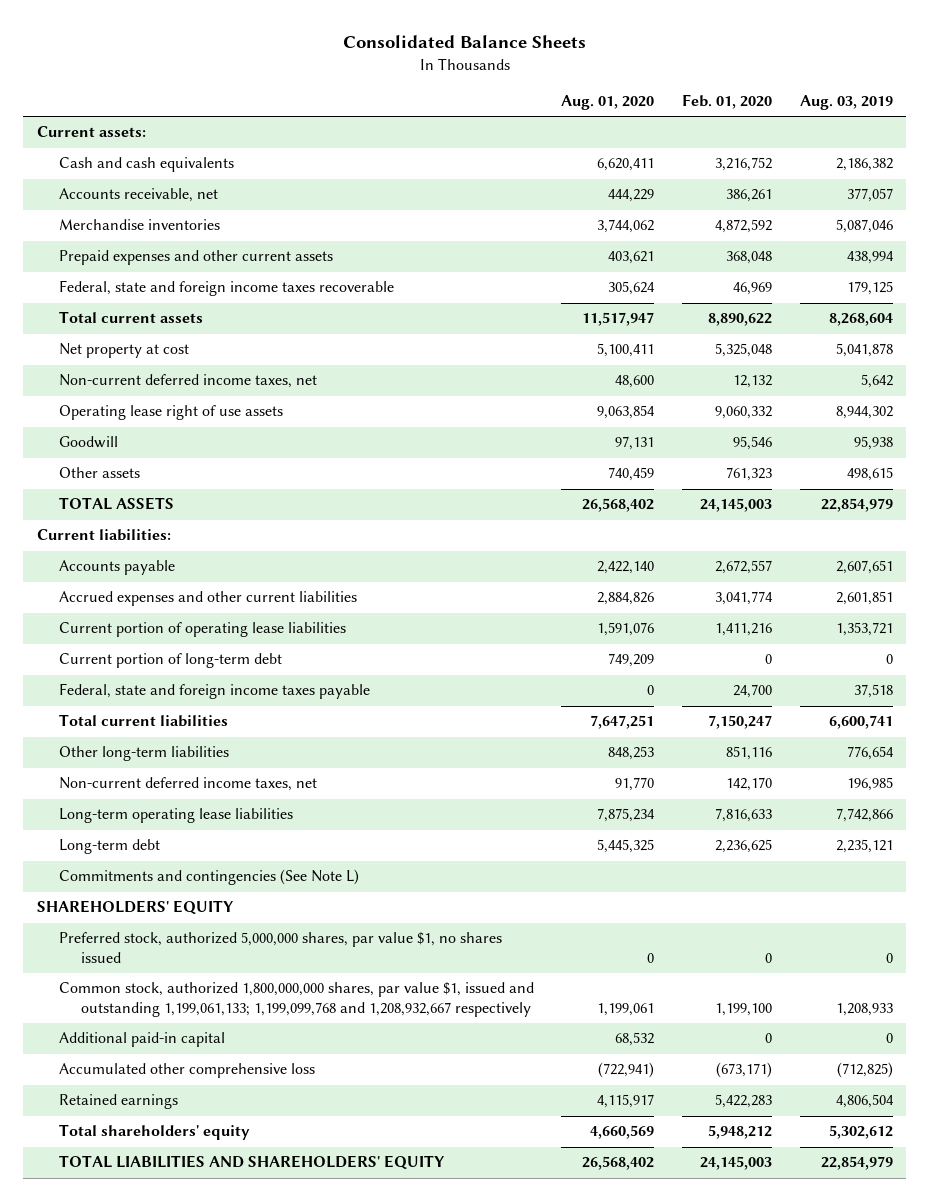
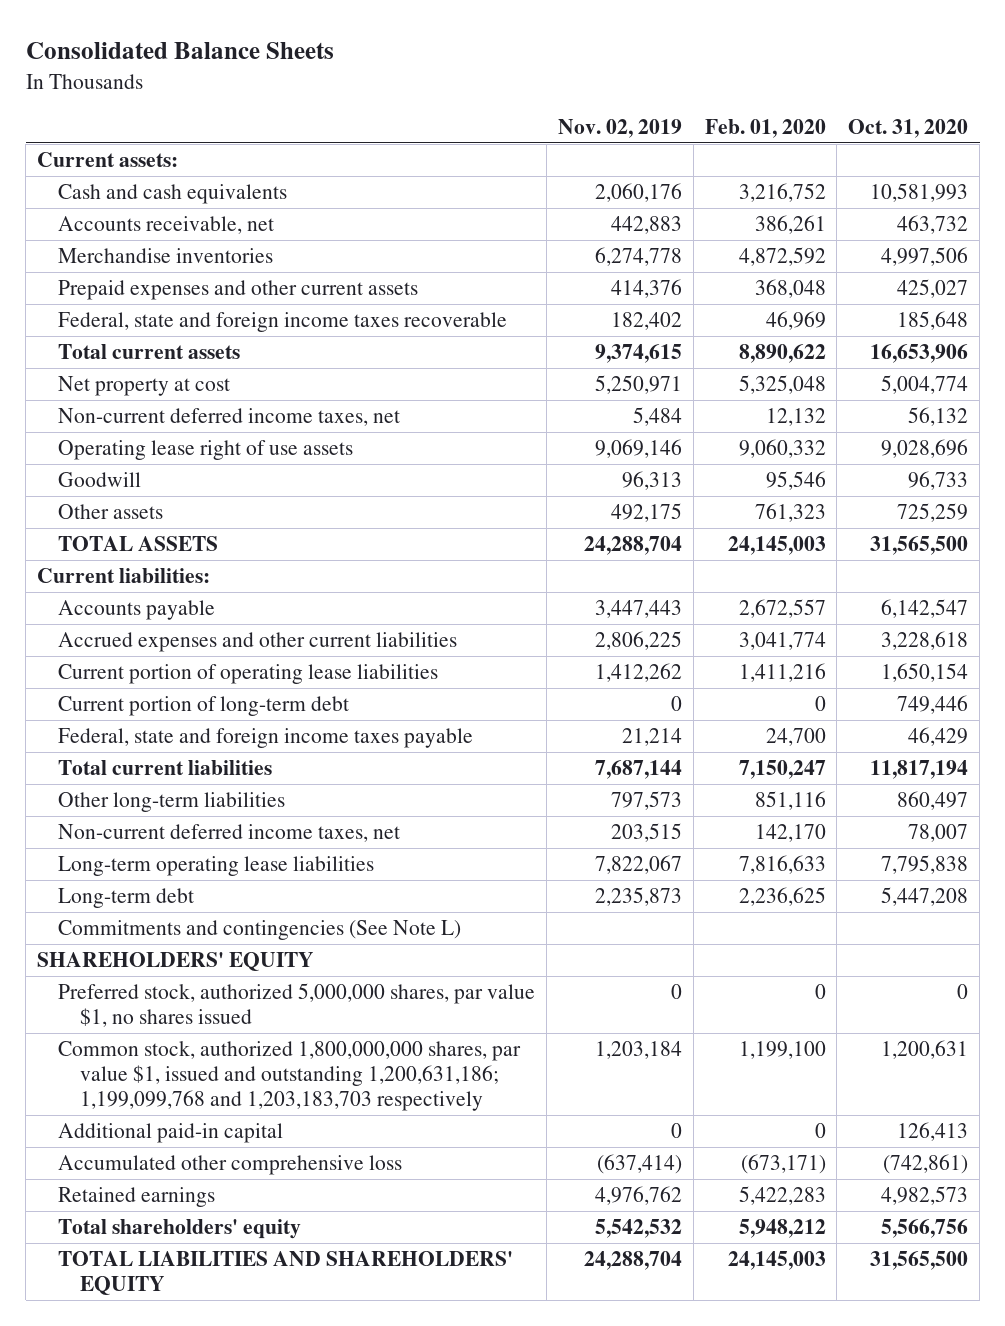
[561,95,655,111] Aug. 01, 2020 -> none
[799,95,893,111] Aug. 03, 2019 -> none
none -> [558,118,683,138] Nov. 02, 2019
none -> [848,118,969,138] Oct. 31, 2020
[58,982,534,1018] Common stock, authorized 1,800,000,000 shares, par value $1, issued and outstanding 1,199,061,133; 1,199,099,768 and 1,208,932,667 respectively -> [58,1041,522,1112] Common stock, authorized 1,800,000,000 shares, par value $1, issued and outstanding 1,200,631,186; 1,199,099,768 and 1,203,183,703 respectively

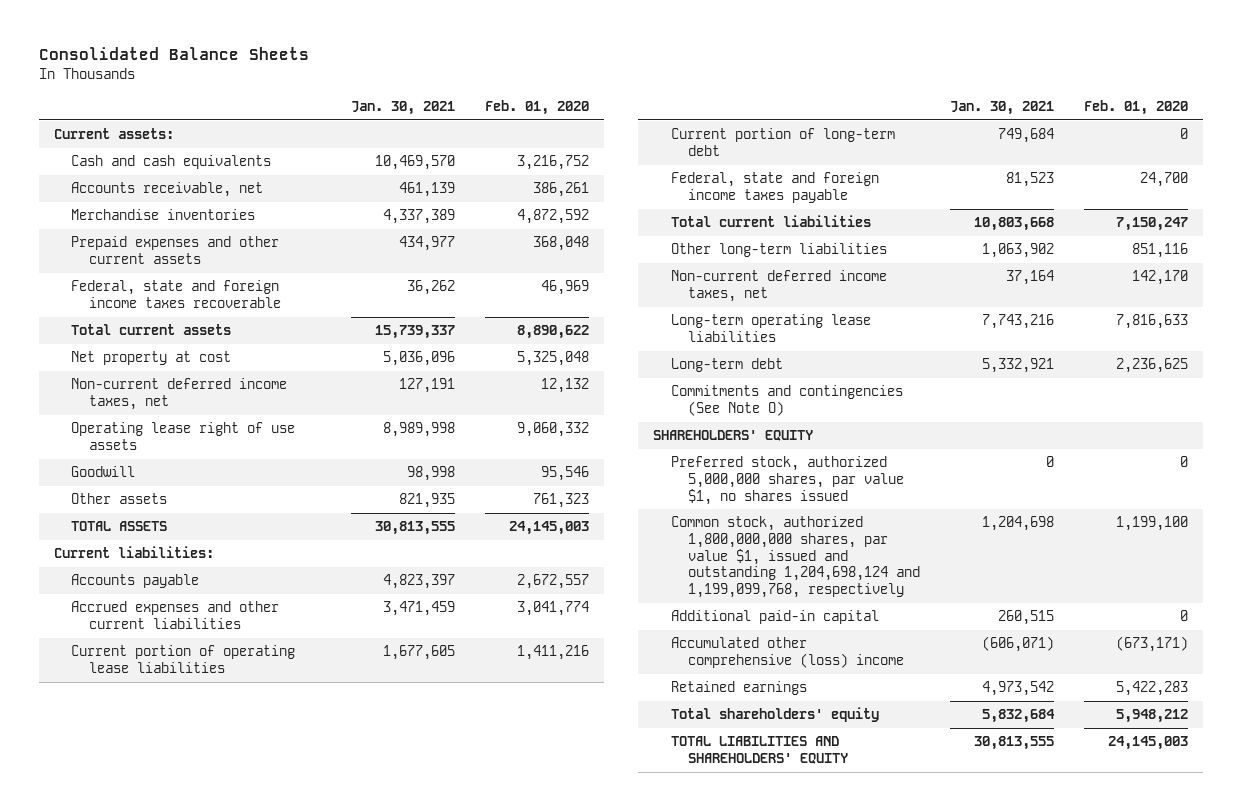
[558,118,683,138] Nov. 02, 2019 -> none
[848,118,969,138] Oct. 31, 2020 -> none
none -> [350,101,455,116] Jan. 30, 2021
[58,920,462,941] Commitments and contingencies (See Note L) -> [670,385,903,417] Commitments and contingencies (See Note O)
[58,1041,522,1112] Common stock, authorized 1,800,000,000 shares, par value $1, issued and outstanding 1,200,631,186; 1,199,099,768 and 1,203,183,703 respectively -> [670,516,921,598] Common stock, authorized 1,800,000,000 shares, par value $1, issued and outstanding 1,204,698,124 and 1,199,099,768, respectively
[58,1155,403,1176] Accumulated other comprehensive loss -> [670,637,905,669] Accumulated other comprehensive (loss) income

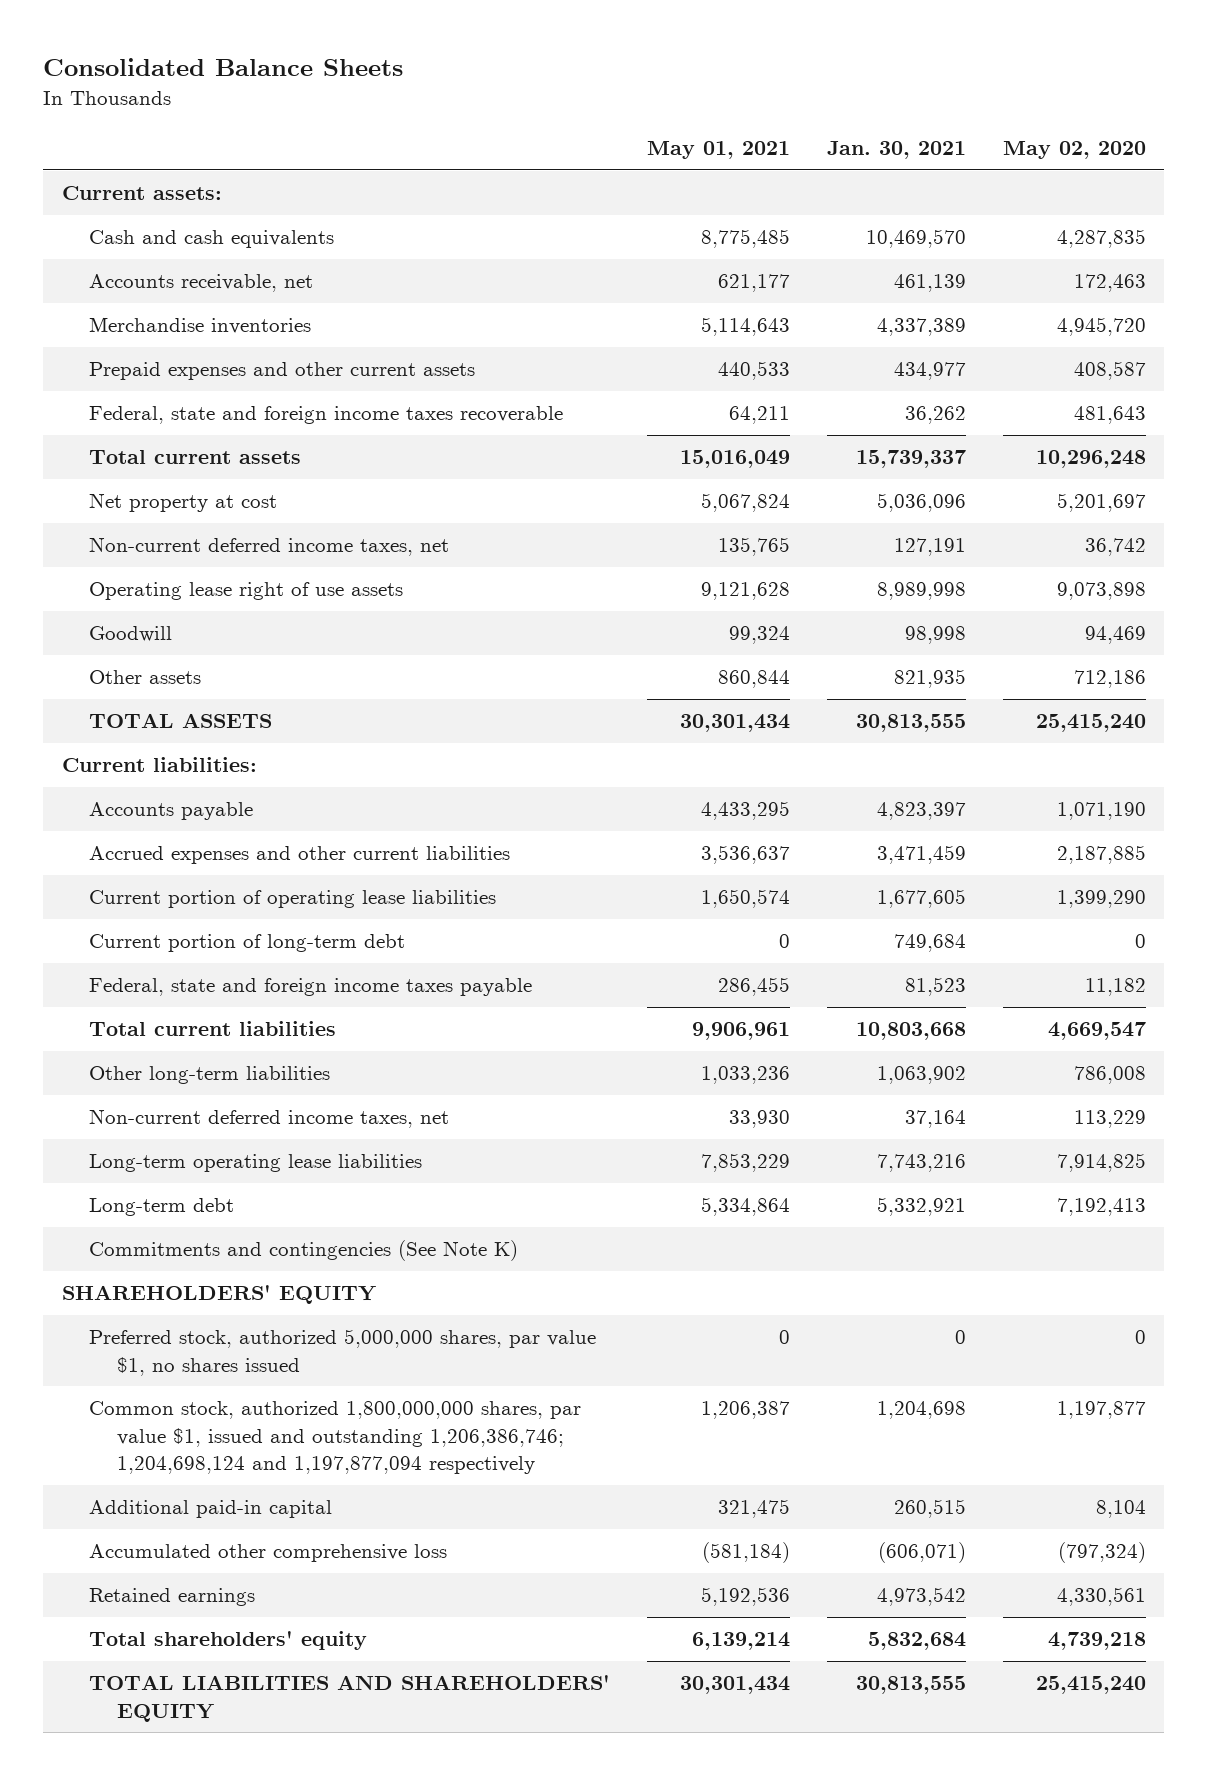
[484,100,589,116] Feb. 01, 2020 -> none
none -> [647,141,791,160] May 01, 2021
none -> [1002,141,1146,160] May 02, 2020
[670,385,903,417] Commitments and contingencies (See Note O) -> [89,1240,519,1262] Commitments and contingencies (See Note K)
[670,516,921,598] Common stock, authorized 1,800,000,000 shares, par value $1, issued and outstanding 1,204,698,124 and 1,199,099,768, respectively -> [89,1401,582,1474] Common stock, authorized 1,800,000,000 shares, par value $1, issued and outstanding 1,206,386,746; 1,204,698,124 and 1,197,877,094 respectively
[670,637,905,669] Accumulated other comprehensive (loss) income -> [89,1544,448,1563] Accumulated other comprehensive loss

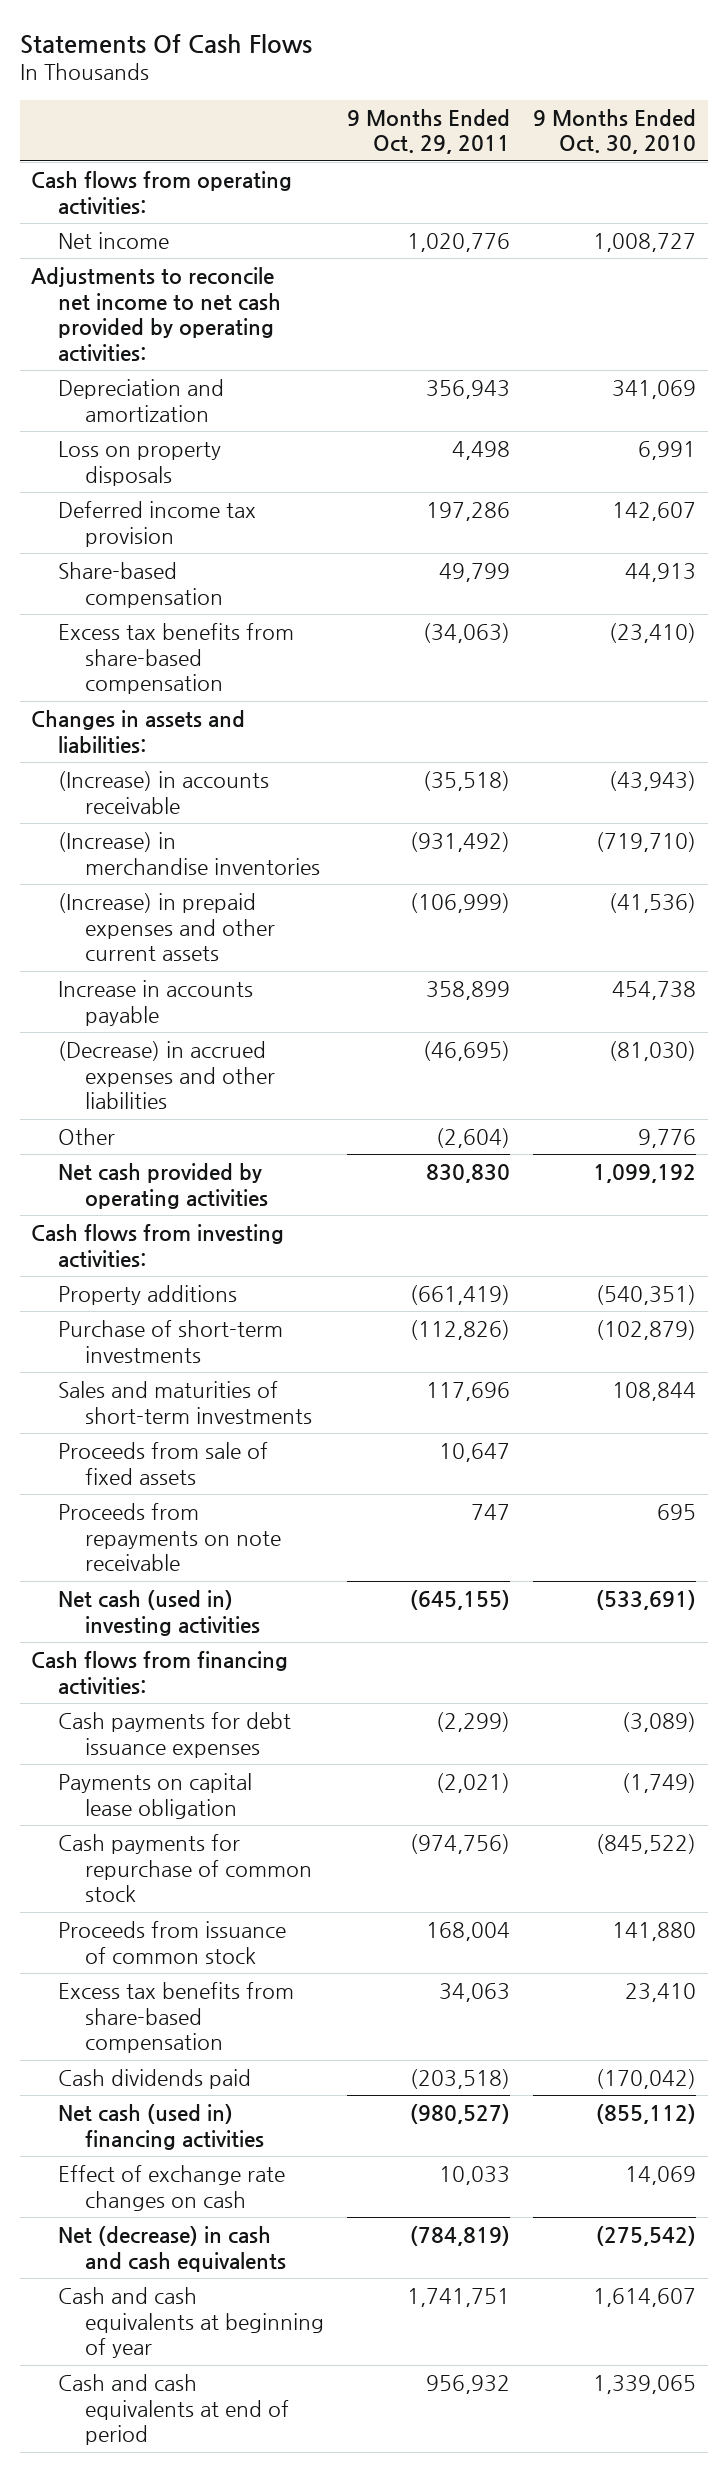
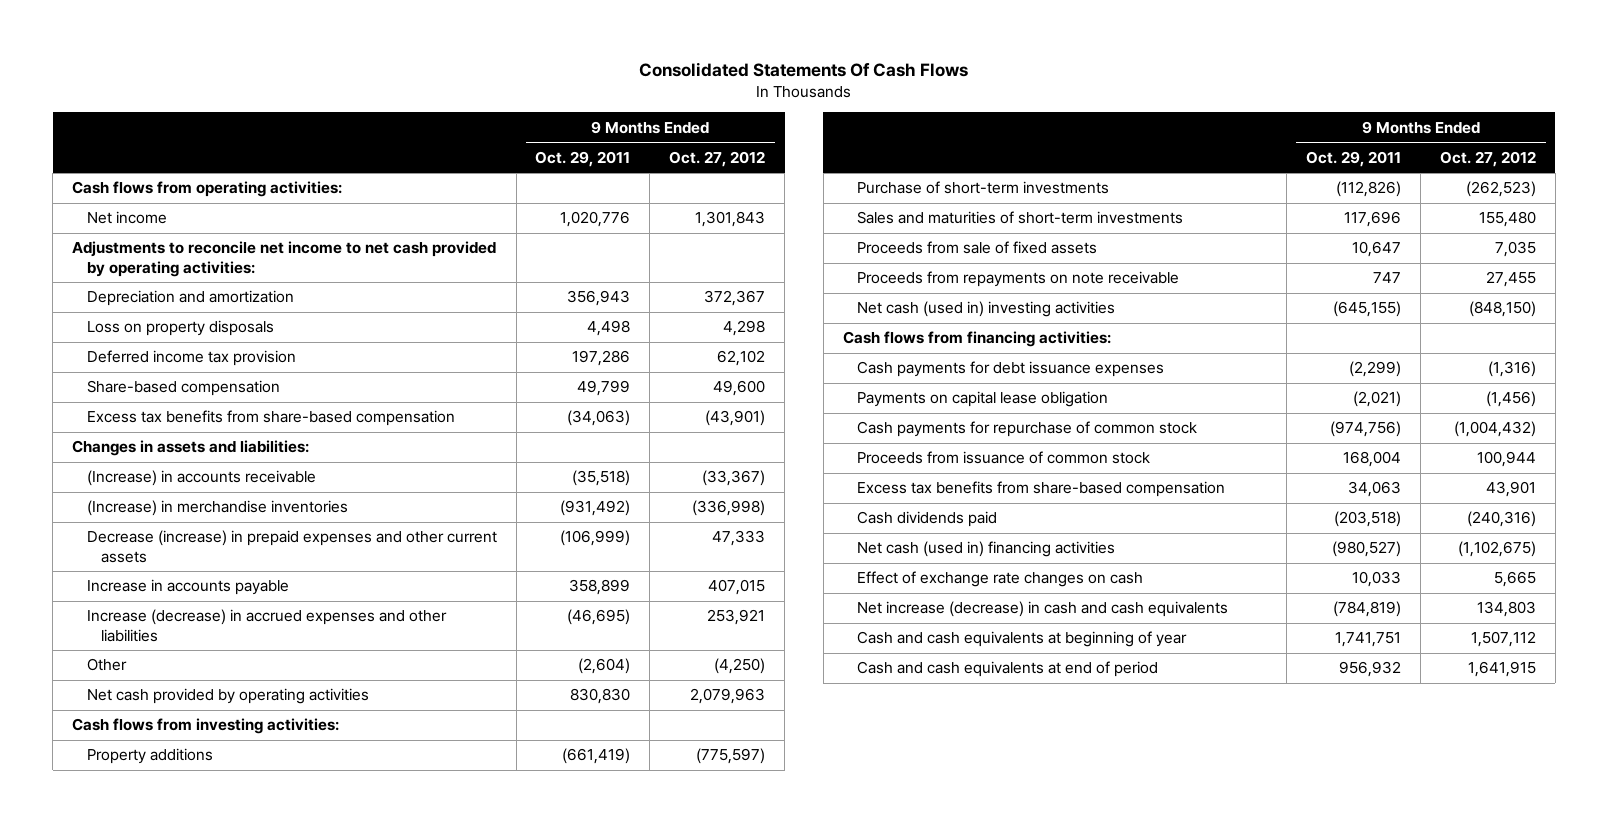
[19,33,312,54] Statements Of Cash Flows -> [638,62,968,78] Consolidated Statements Of Cash Flows
[533,108,697,155] 9 Months Ended Oct. 30, 2010 -> none
none -> [669,150,766,167] Oct. 27, 2012
[58,892,276,962] (Increase) in prepaid expenses and other current assets -> [86,530,497,564] Decrease (increase) in prepaid expenses and other current assets
[58,1040,276,1110] (Decrease) in accrued expenses and other liabilities -> [86,609,447,643] Increase (decrease) in accrued expenses and other liabilities
[58,2225,287,2272] Net (decrease) in cash and cash equivalents -> [857,601,1229,618] Net increase (decrease) in cash and cash equivalents

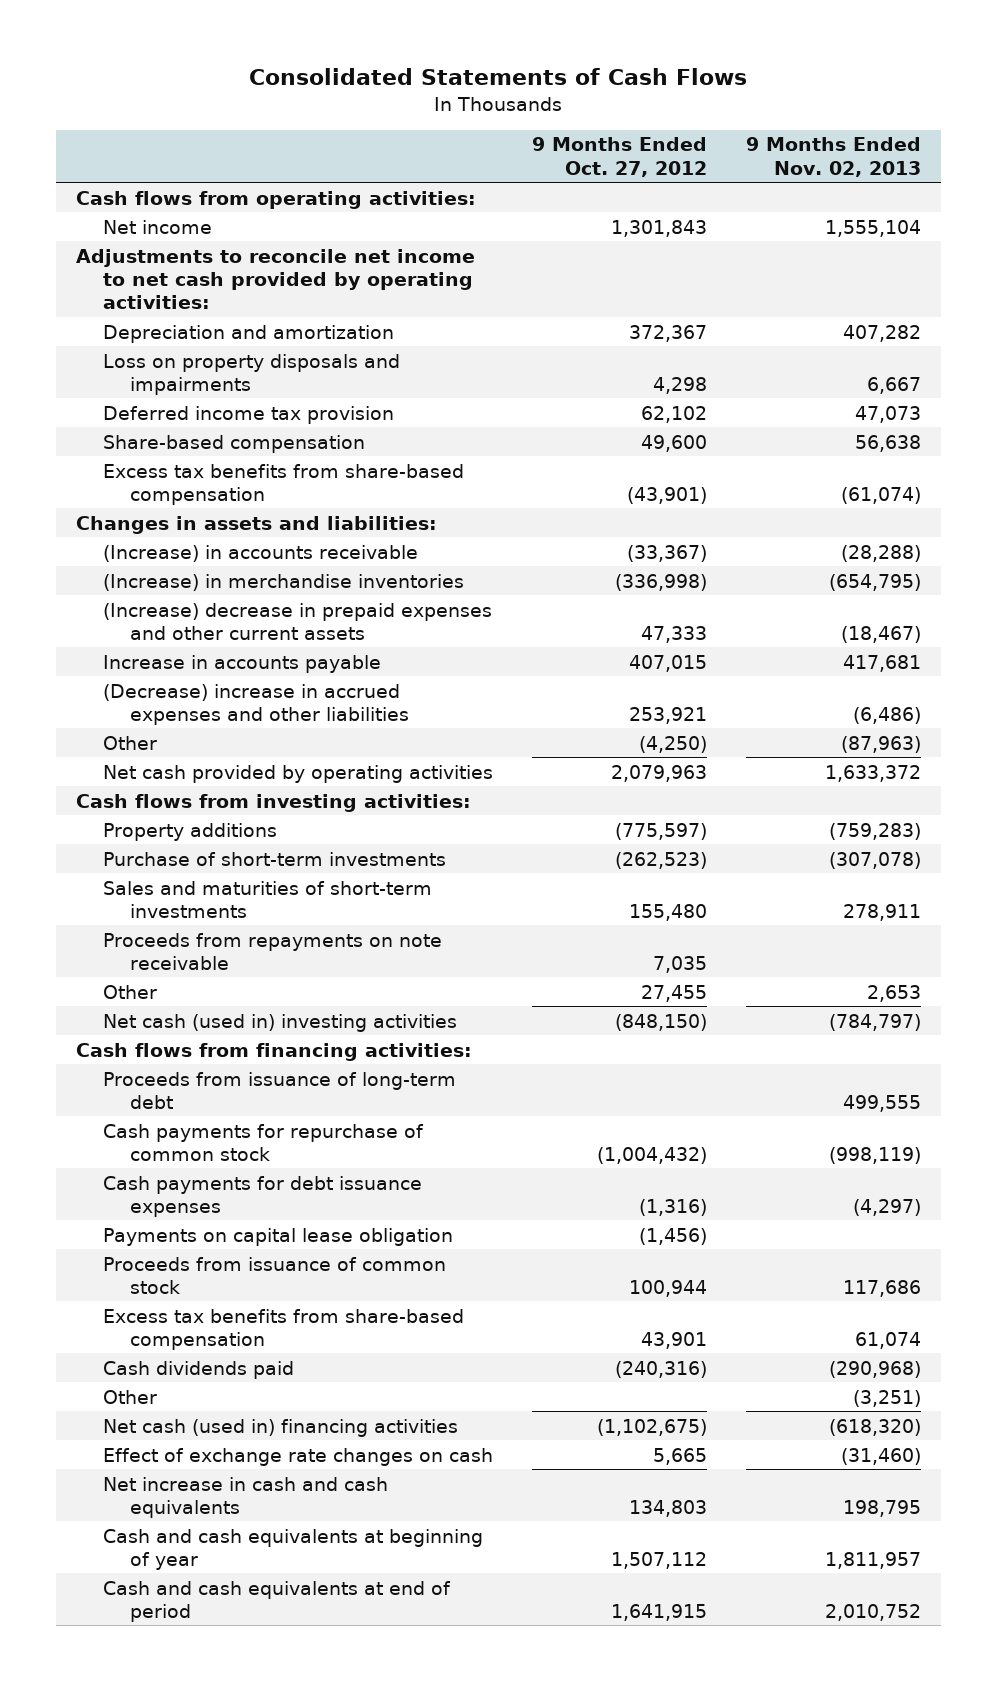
[638,62,968,78] Consolidated Statements Of Cash Flows -> [249,68,748,86] Consolidated Statements of Cash Flows
[535,150,631,167] Oct. 29, 2011 -> none
none -> [746,137,922,177] 9 Months Ended Nov. 02, 2013
[86,320,274,337] Loss on property disposals -> [102,353,400,395] Loss on property disposals and impairments
[86,530,497,564] Decrease (increase) in prepaid expenses and other current assets -> [102,602,492,640] (Increase) decrease in prepaid expenses and other current assets
[86,609,447,643] Increase (decrease) in accrued expenses and other liabilities -> [102,683,409,725] (Decrease) increase in accrued expenses and other liabilities
[857,241,1098,255] Proceeds from sale of fixed assets -> none
[1485,271,1536,288] 27,455 -> [652,955,707,973] 7,035
none -> [102,984,157,999] Other
none -> [102,1071,456,1109] Proceeds from issuance of long-term debt
[857,421,1198,438] Cash payments for repurchase of common stock -> [102,1123,424,1161] Cash payments for repurchase of common stock
none -> [102,1389,157,1404] Other
[857,601,1229,618] Net increase (decrease) in cash and cash equivalents -> [102,1476,388,1518] Net increase in cash and cash equivalents

